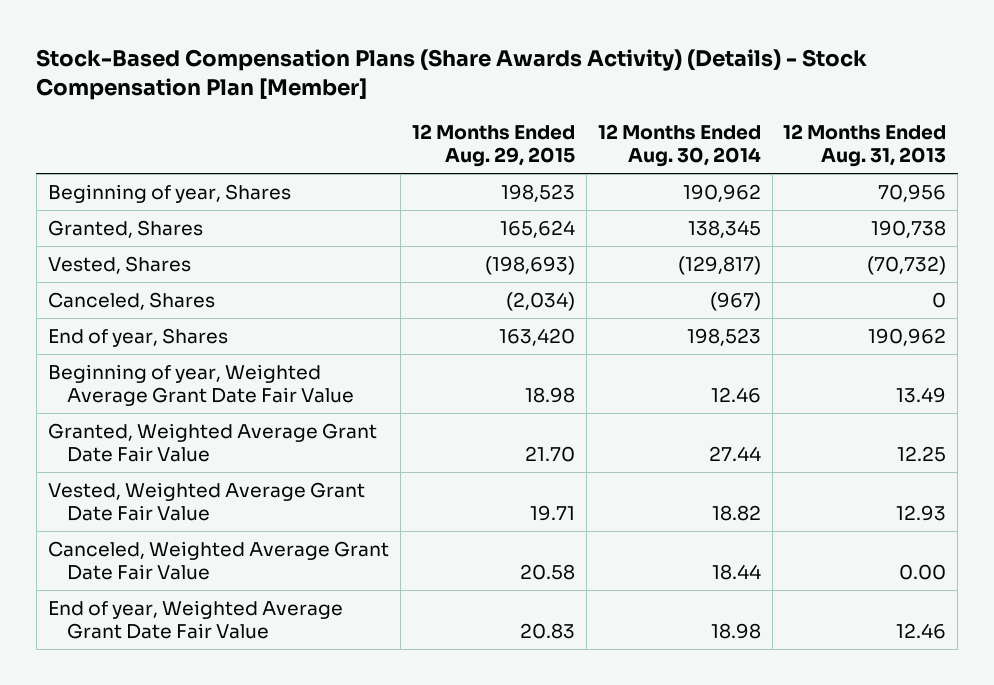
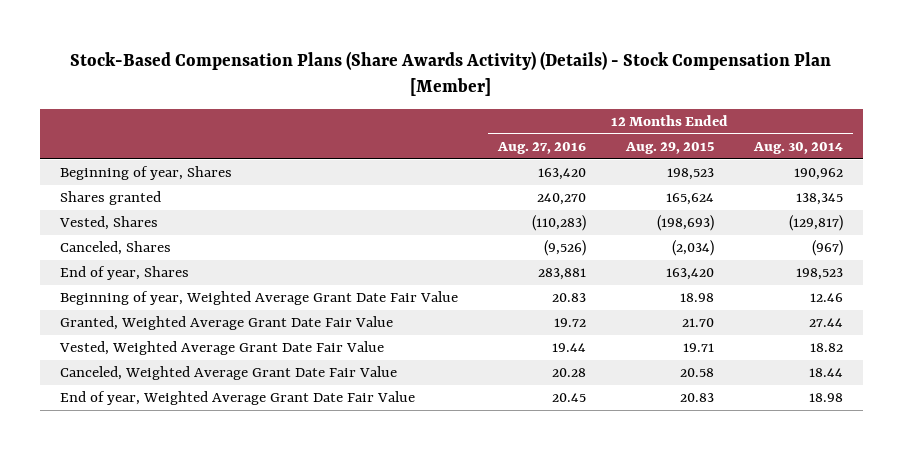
[783,123,947,167] 12 Months Ended Aug. 31, 2013 -> none
none -> [496,142,586,155] Aug. 27, 2016
[47,220,203,239] Granted, Shares -> [59,191,161,206] Shares granted

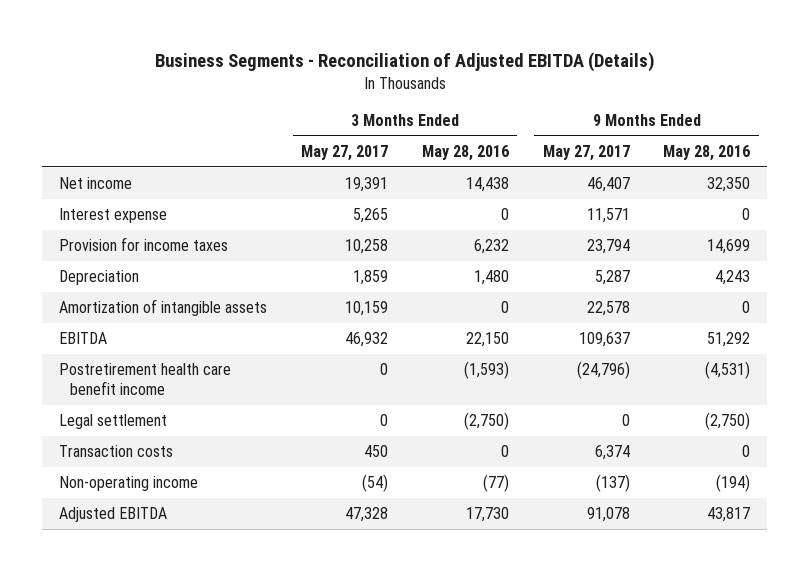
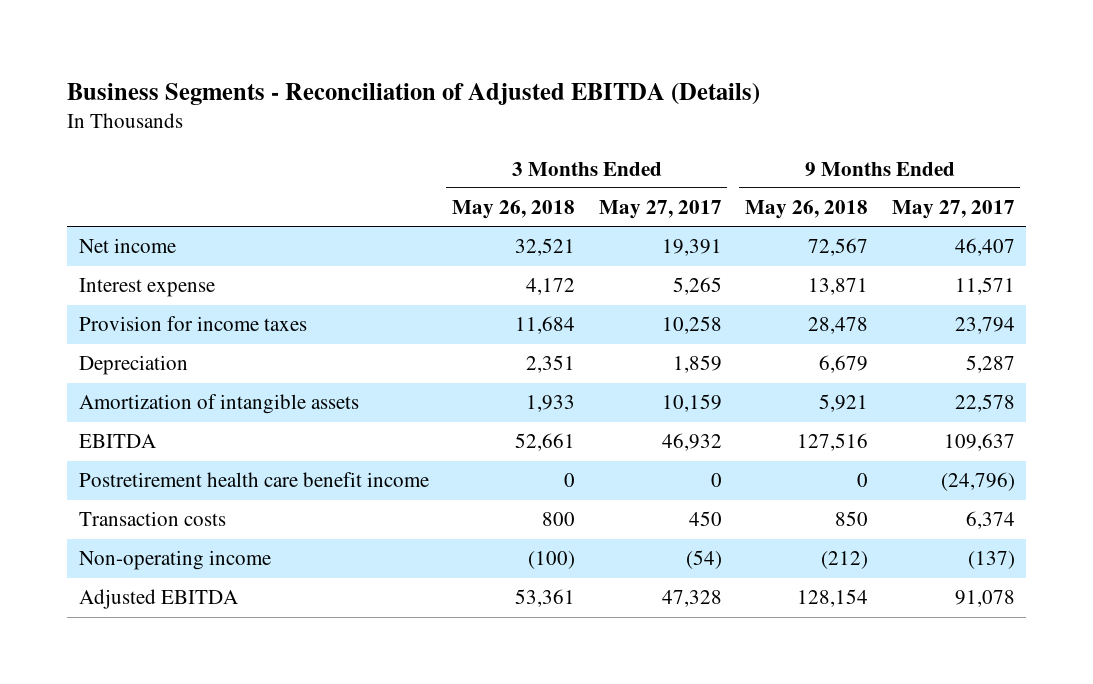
[421,144,509,161] May 28, 2016 -> none
[663,144,751,161] May 28, 2016 -> none
none -> [452,200,576,220] May 26, 2018
none -> [745,200,869,220] May 26, 2018
[59,414,168,430] Legal settlement -> none

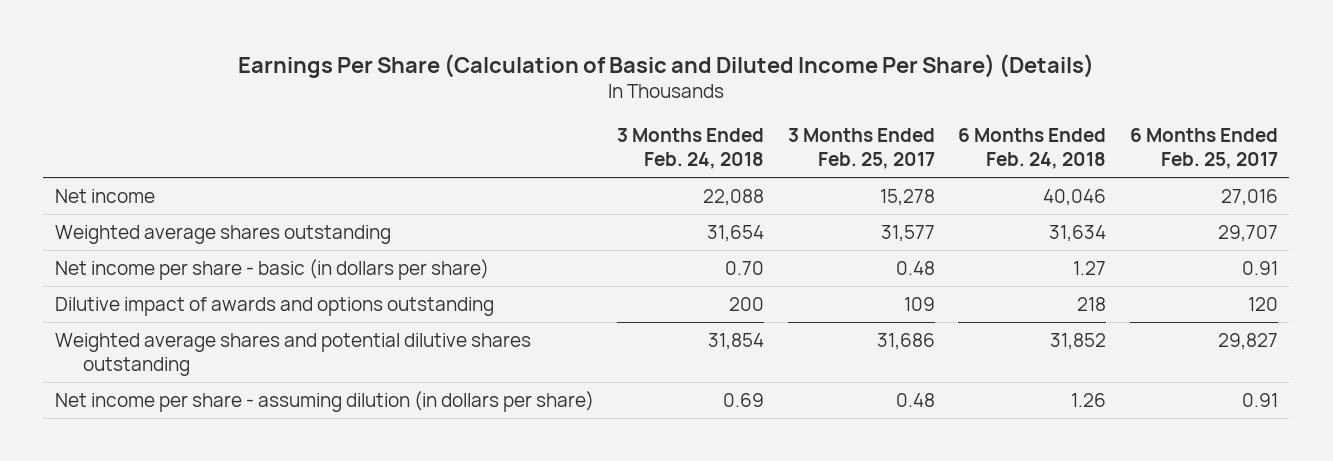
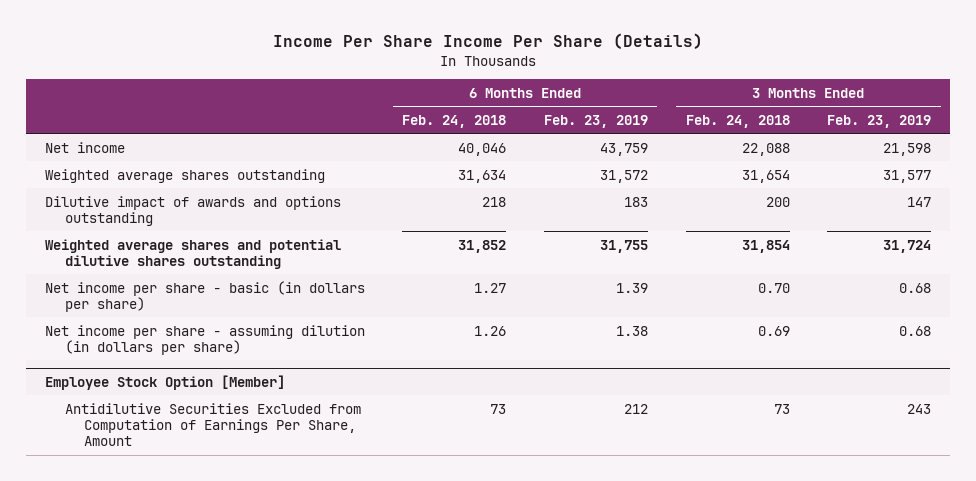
[238,53,1095,78] Earnings Per Share (Calculation of Basic and Diluted Income Per Share) (Details) -> [272,33,703,50] Income Per Share Income Per Share (Details)
[787,128,935,169] 3 Months Ended Feb. 25, 2017 -> none
[1129,128,1278,169] 6 Months Ended Feb. 25, 2017 -> none
none -> [543,114,648,128] Feb. 23, 2019
none -> [827,114,932,128] Feb. 23, 2019
[54,259,489,281] Net income per share - basic (in dollars per share) -> [44,280,365,312] Net income per share - basic (in dollars per share)
none -> [44,374,285,390] Employee Stock Option [Member]
none -> [64,402,361,447] Antidilutive Securities Excluded from Computation of Earnings Per Share, Amount

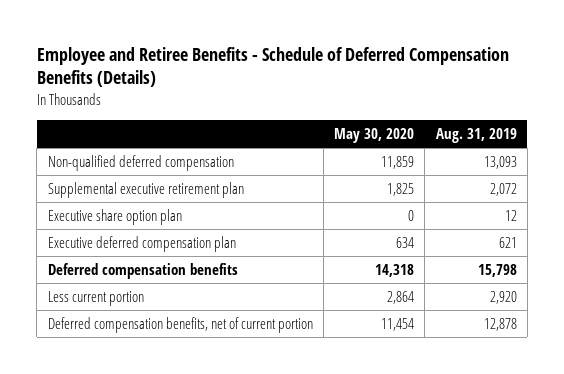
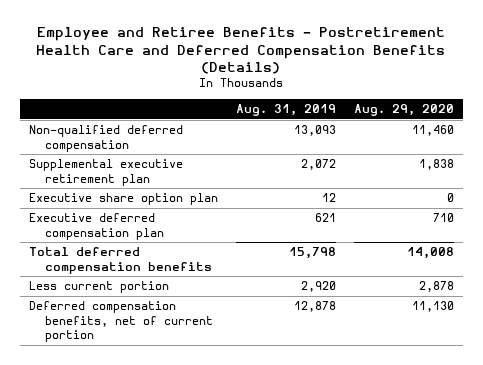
[36,46,509,88] Employee and Retiree Benefits - Schedule of Deferred Compensation Benefits (Details) -> [36,27,446,75] Employee and Retiree Benefits - Postretirement Health Care and Deferred Compensation Benefits (Details)
[334,128,415,144] May 30, 2020 -> none
none -> [353,104,454,117] Aug. 29, 2020
[47,262,238,279] Deferred compensation benefits -> [28,247,212,274] Total deferred compensation benefits

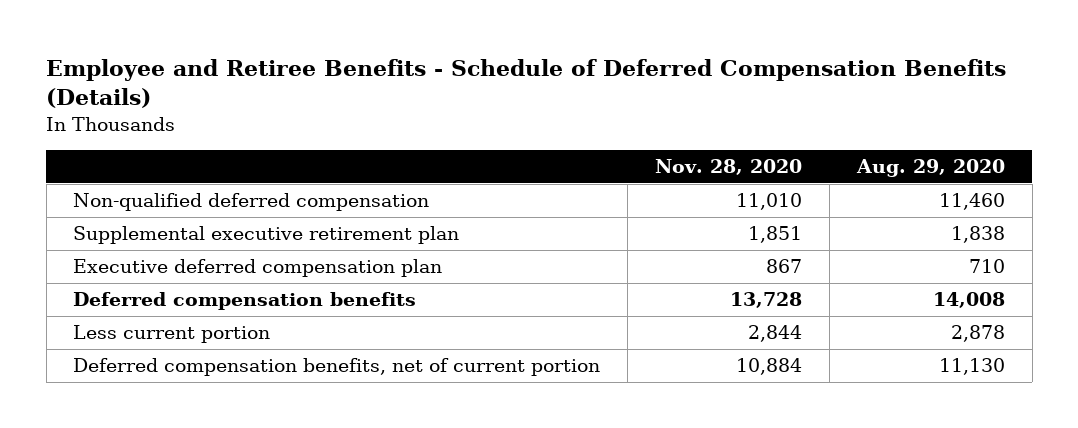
[36,27,446,75] Employee and Retiree Benefits - Postretirement Health Care and Deferred Compensation Benefits (Details) -> [46,58,1007,109] Employee and Retiree Benefits - Schedule of Deferred Compensation Benefits (Details)
[235,104,336,117] Aug. 31, 2019 -> none
none -> [655,159,803,176] Nov. 28, 2020
[28,193,218,206] Executive share option plan -> none
[28,247,212,274] Total deferred compensation benefits -> [73,292,417,311] Deferred compensation benefits

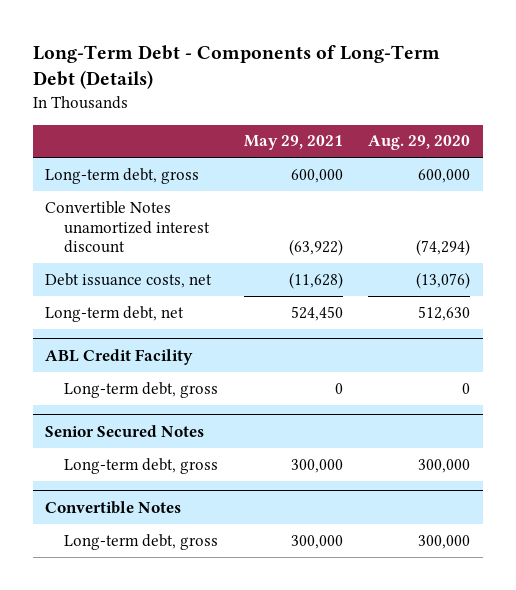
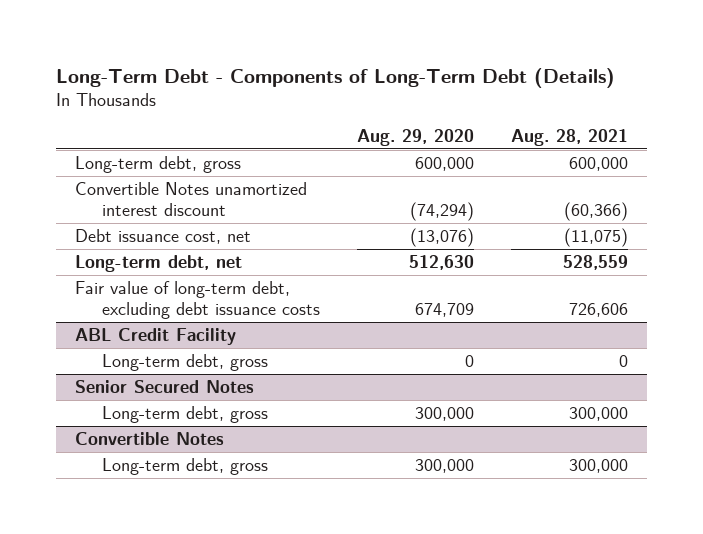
[243,135,343,151] May 29, 2021 -> none
none -> [511,129,629,147] Aug. 28, 2021
[45,272,213,288] Debt issuance costs, net -> [74,228,251,244] Debt issuance cost, net
none -> [74,280,320,319] Fair value of long-term debt, excluding debt issuance costs

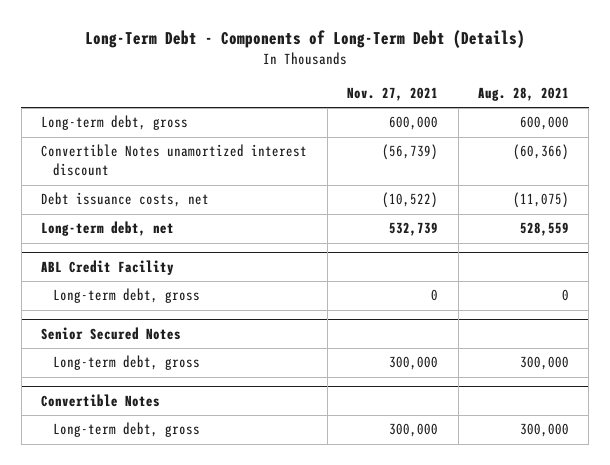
[357,129,475,147] Aug. 29, 2020 -> none
none -> [347,86,439,101] Nov. 27, 2021
[74,228,251,244] Debt issuance cost, net -> [41,192,210,208] Debt issuance costs, net
[74,280,320,319] Fair value of long-term debt, excluding debt issuance costs -> none

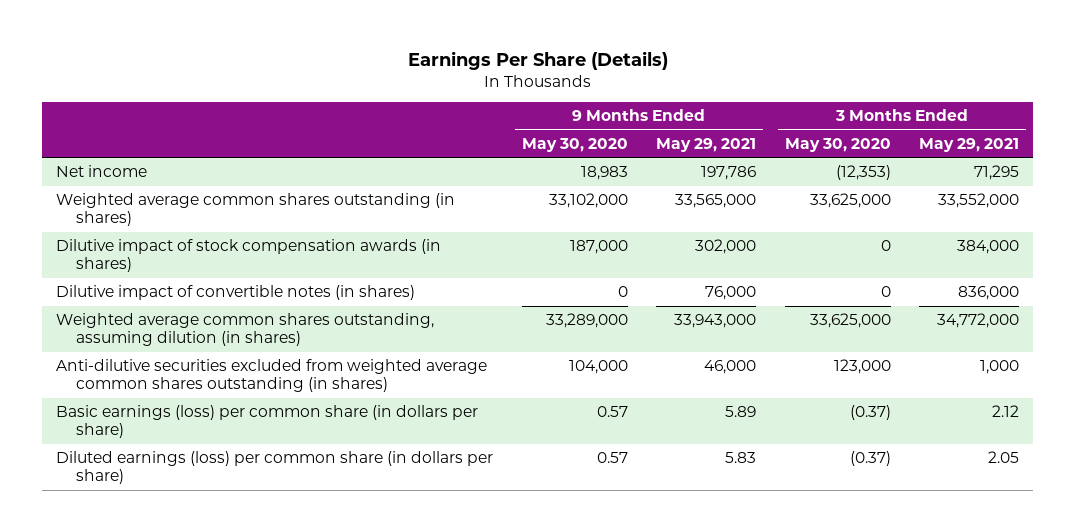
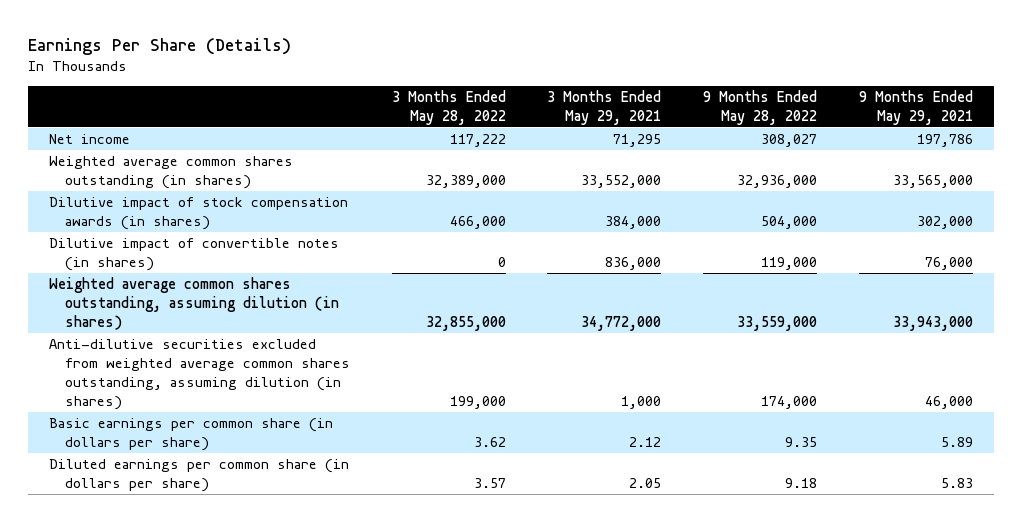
[521,137,628,152] May 30, 2020 -> none
[784,137,891,152] May 30, 2020 -> none
none -> [391,89,506,125] 3 Months Ended May 28, 2022
none -> [703,89,818,125] 9 Months Ended May 28, 2022
[56,359,488,393] Anti-dilutive securities excluded from weighted average common shares outstanding (in shares) -> [49,339,350,410] Anti-dilutive securities excluded from weighted average common shares outstanding, assuming dilution (in shares)
[56,405,479,439] Basic earnings (loss) per common share (in dollars per share) -> [49,418,334,452] Basic earnings per common share (in dollars per share)
[56,451,494,485] Diluted earnings (loss) per common share (in dollars per share) -> [49,459,350,493] Diluted earnings per common share (in dollars per share)

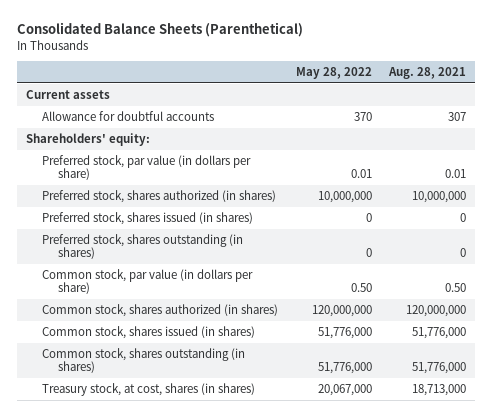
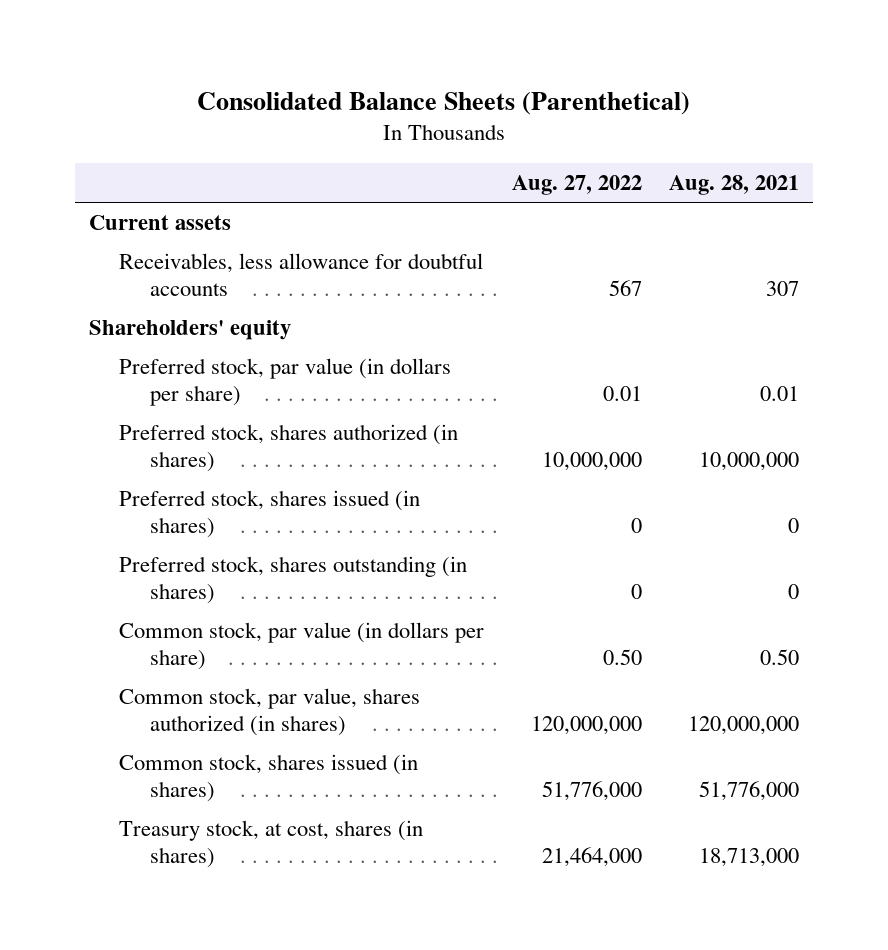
[295,66,372,79] May 28, 2022 -> none
none -> [511,175,642,196] Aug. 27, 2022
[41,111,214,122] Allowance for doubtful accounts -> [119,253,484,297] Receivables, less allowance for doubtful accounts
[25,133,150,147] Shareholders' equity: -> [88,320,291,341] Shareholders' equity
[41,304,278,318] Common stock, shares authorized (in shares) -> [119,688,421,737] Common stock, par value, shares authorized (in shares)
[41,348,245,374] Common stock, shares outstanding (in shares) -> none

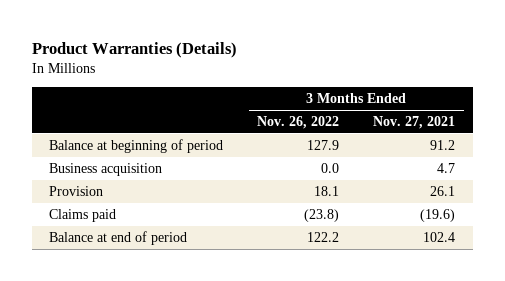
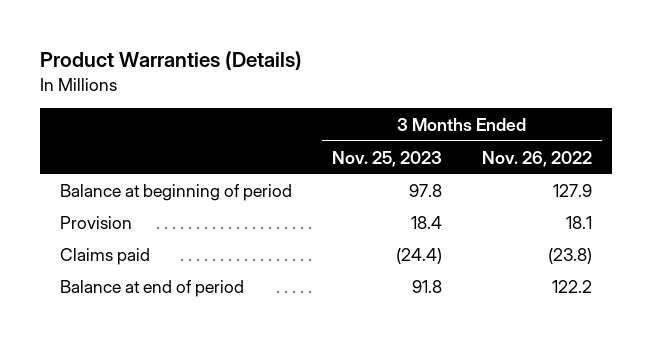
[373,115,456,129] Nov. 27, 2021 -> none
none -> [331,150,442,167] Nov. 25, 2023
[49,162,163,176] Business acquisition -> none

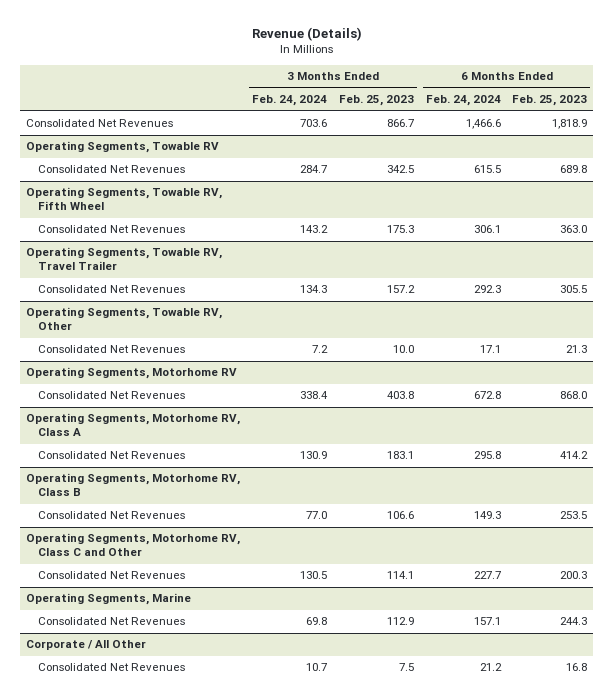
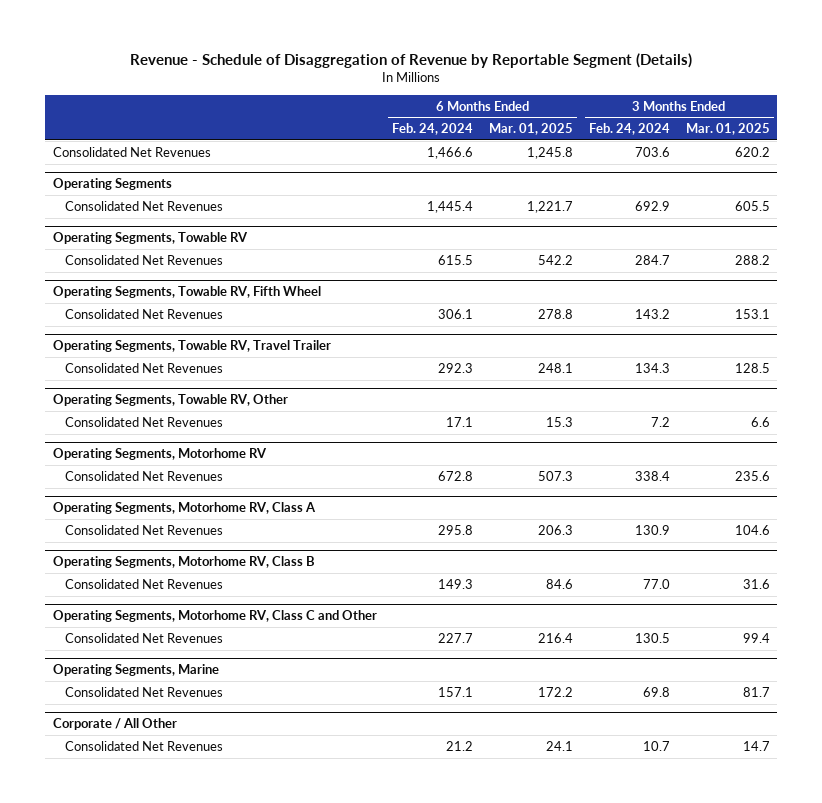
[251,27,362,42] Revenue (Details) -> [130,52,693,68] Revenue - Schedule of Disaggregation of Revenue by Reportable Segment (Details)
[338,95,414,107] Feb. 25, 2023 -> none
[512,95,588,107] Feb. 25, 2023 -> none
none -> [489,123,574,136] Mar. 01, 2025
none -> [685,123,770,136] Mar. 01, 2025
none -> [52,178,172,191] Operating Segments
none -> [64,200,223,211] Consolidated Net Revenues

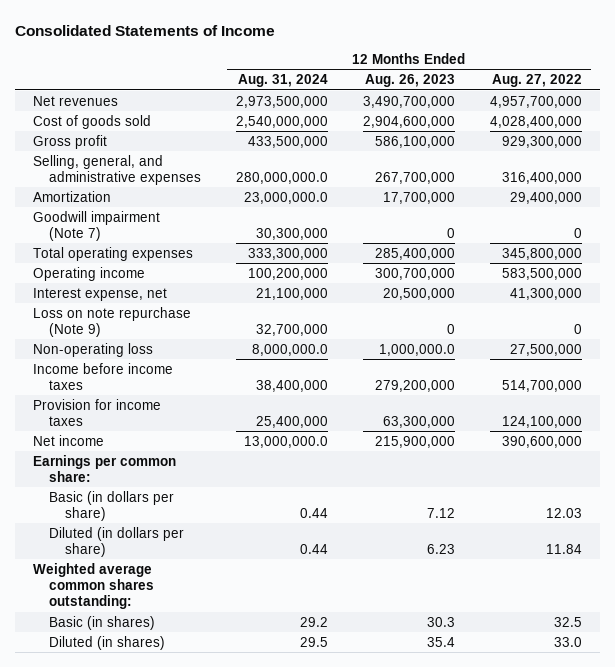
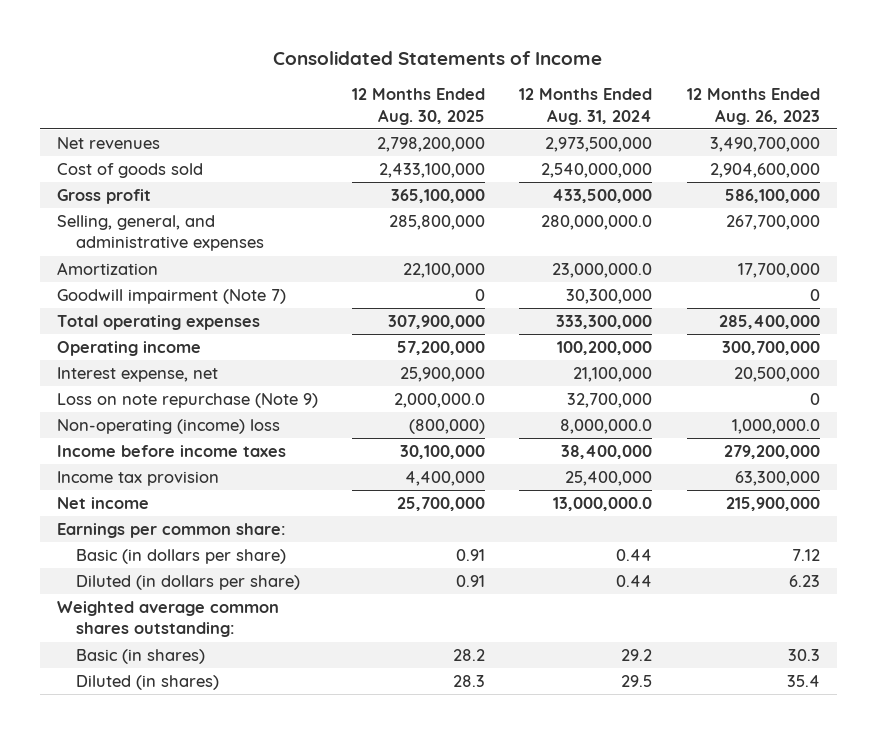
[492,74,583,88] Aug. 27, 2022 -> none
none -> [352,88,486,125] 12 Months Ended Aug. 30, 2025
[32,342,153,357] Non-operating loss -> [56,419,280,435] Non-operating (income) loss
[32,398,161,427] Provision for income taxes -> [56,471,219,487] Income tax provision

